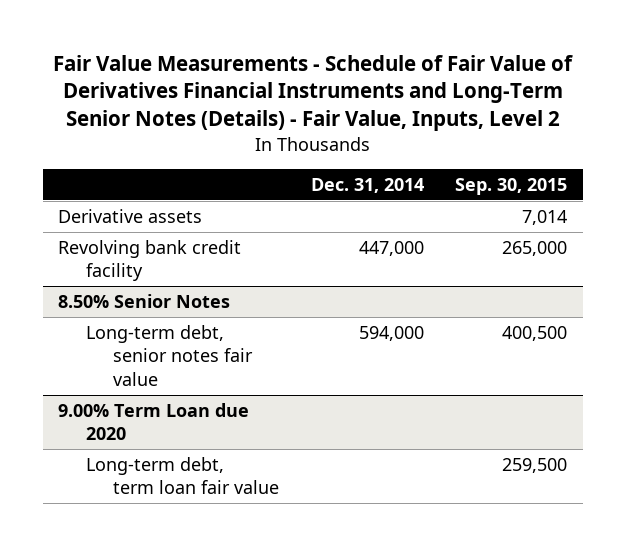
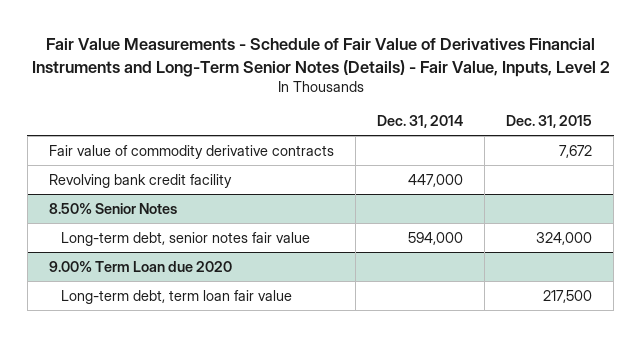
[455,177,568,195] Sep. 30, 2015 -> none
none -> [506,115,593,129] Dec. 31, 2015
[58,209,203,224] Derivative assets -> [48,144,334,159] Fair value of commodity derivative contracts

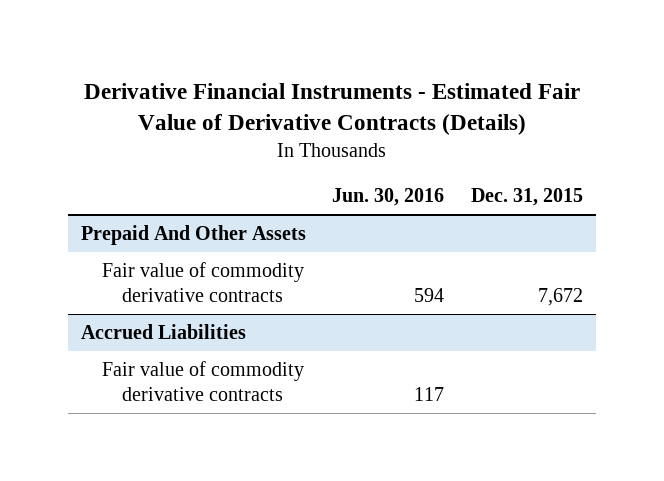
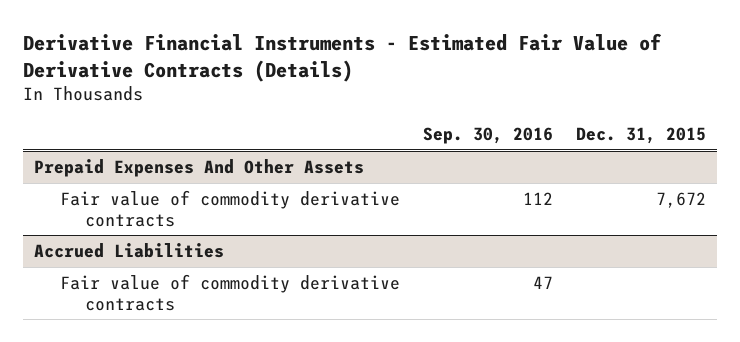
[332,188,445,207] Jun. 30, 2016 -> none
none -> [422,126,553,144] Sep. 30, 2016
[80,225,306,246] Prepaid And Other Assets -> [34,159,365,178] Prepaid Expenses And Other Assets

